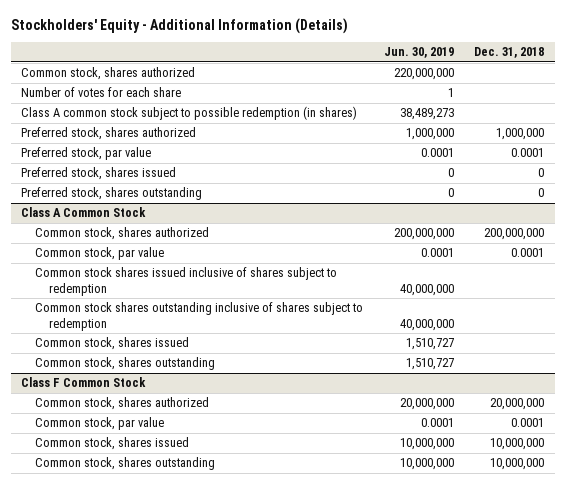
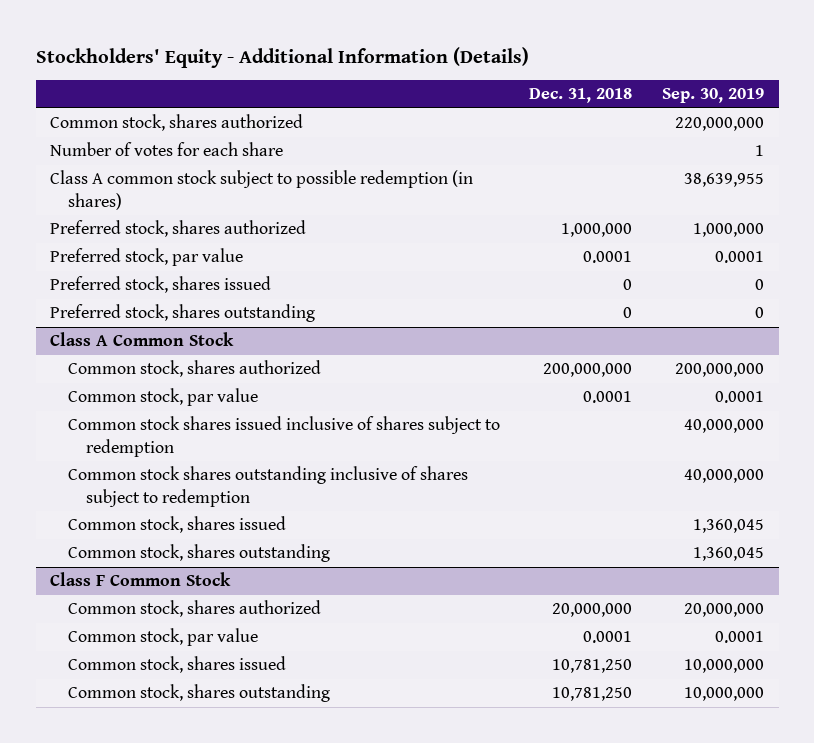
[383,47,454,59] Jun. 30, 2019 -> none
none -> [661,88,764,104] Sep. 30, 2019
[490,438,545,451] 10,000,000 -> [552,659,633,674] 10,781,250
[490,458,545,471] 10,000,000 -> [552,687,633,702] 10,781,250

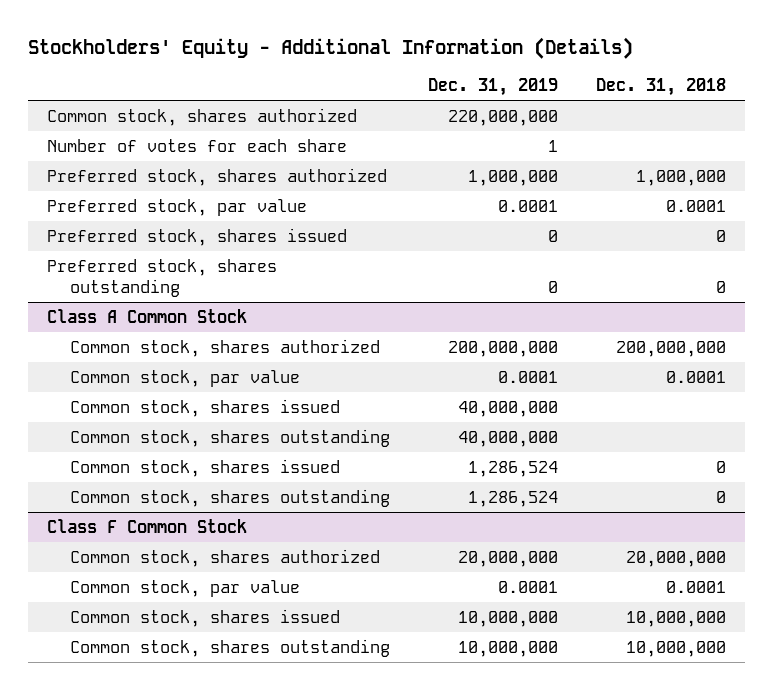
[661,88,764,104] Sep. 30, 2019 -> none
none -> [428,77,559,96] Dec. 31, 2019
[50,170,474,210] Class A common stock subject to possible redemption (in shares) -> none
[68,416,501,457] Common stock shares issued inclusive of shares subject to redemption -> none
[68,466,469,507] Common stock shares outstanding inclusive of shares subject to redemption -> none
none -> [70,458,341,477] Common stock, shares issued
none -> [70,488,391,507] Common stock, shares outstanding
[552,659,633,674] 10,781,250 -> [625,610,726,627] 10,000,000
[552,687,633,702] 10,781,250 -> [625,640,726,657] 10,000,000

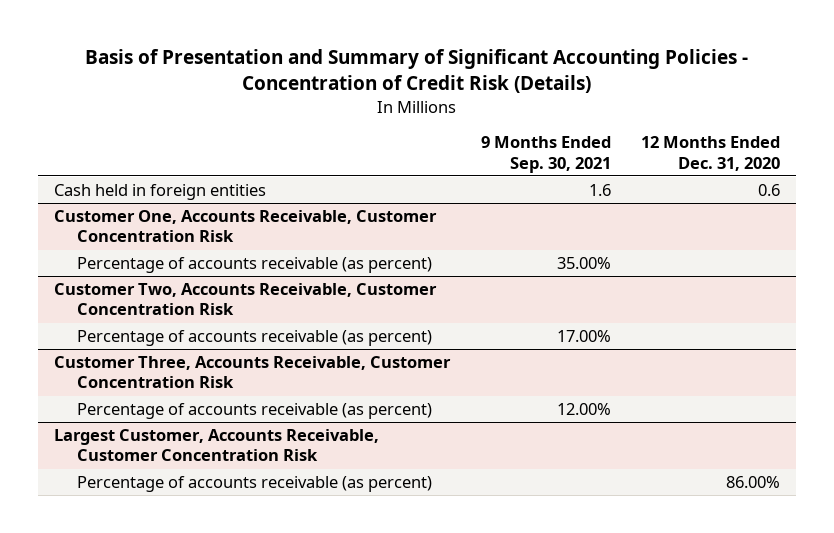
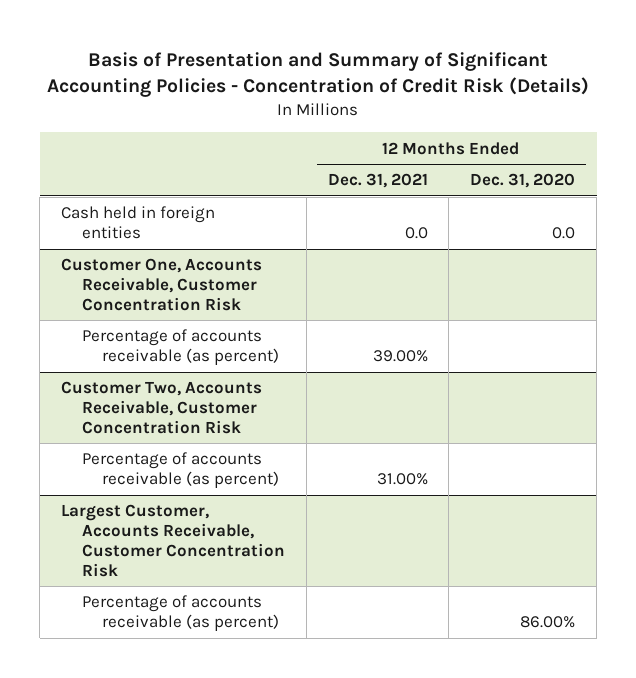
[480,136,611,173] 9 Months Ended Sep. 30, 2021 -> none
none -> [327,173,428,189] Dec. 31, 2021
[758,184,781,197] 0.6 -> [552,227,576,240] 0.0
[53,356,451,389] Customer Three, Accounts Receivable, Customer Concentration Risk -> none
[77,403,433,420] Percentage of accounts receivable (as percent) -> none

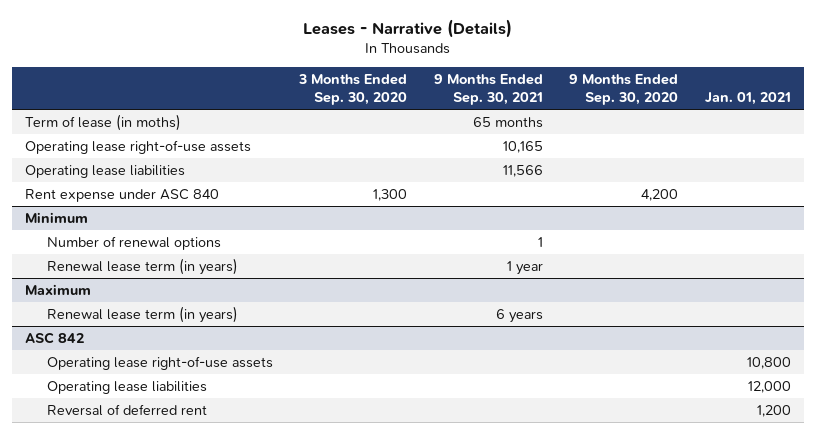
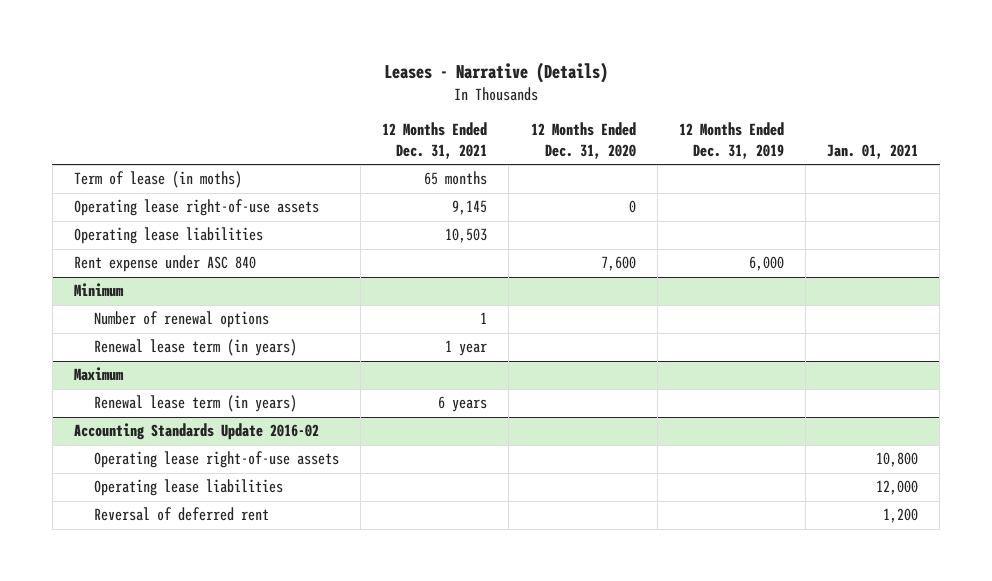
[298,74,408,105] 3 Months Ended Sep. 30, 2020 -> none
[433,74,543,105] 9 Months Ended Sep. 30, 2021 -> none
[569,74,679,105] 9 Months Ended Sep. 30, 2020 -> none
none -> [382,122,488,159] 12 Months Ended Dec. 31, 2021
none -> [530,122,636,159] 12 Months Ended Dec. 31, 2020
none -> [678,122,784,159] 12 Months Ended Dec. 31, 2019
[24,331,84,344] ASC 842 -> [74,423,320,441] Accounting Standards Update 2016-02

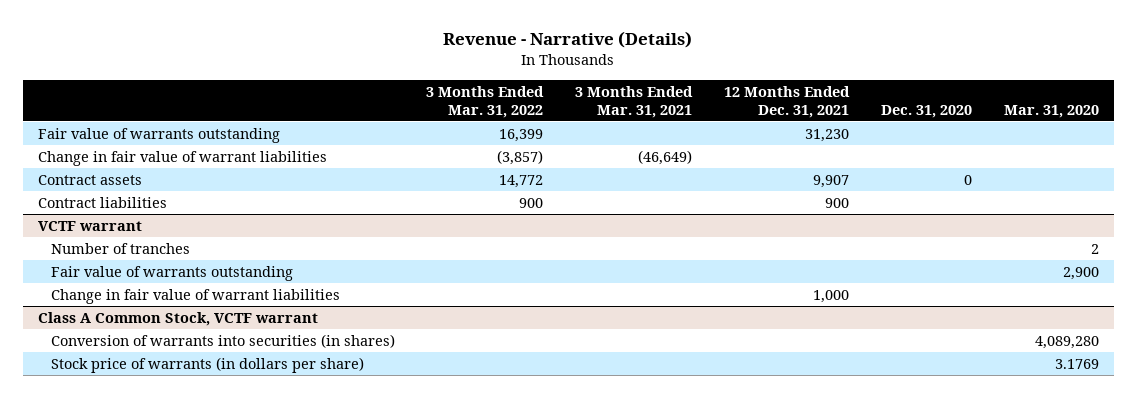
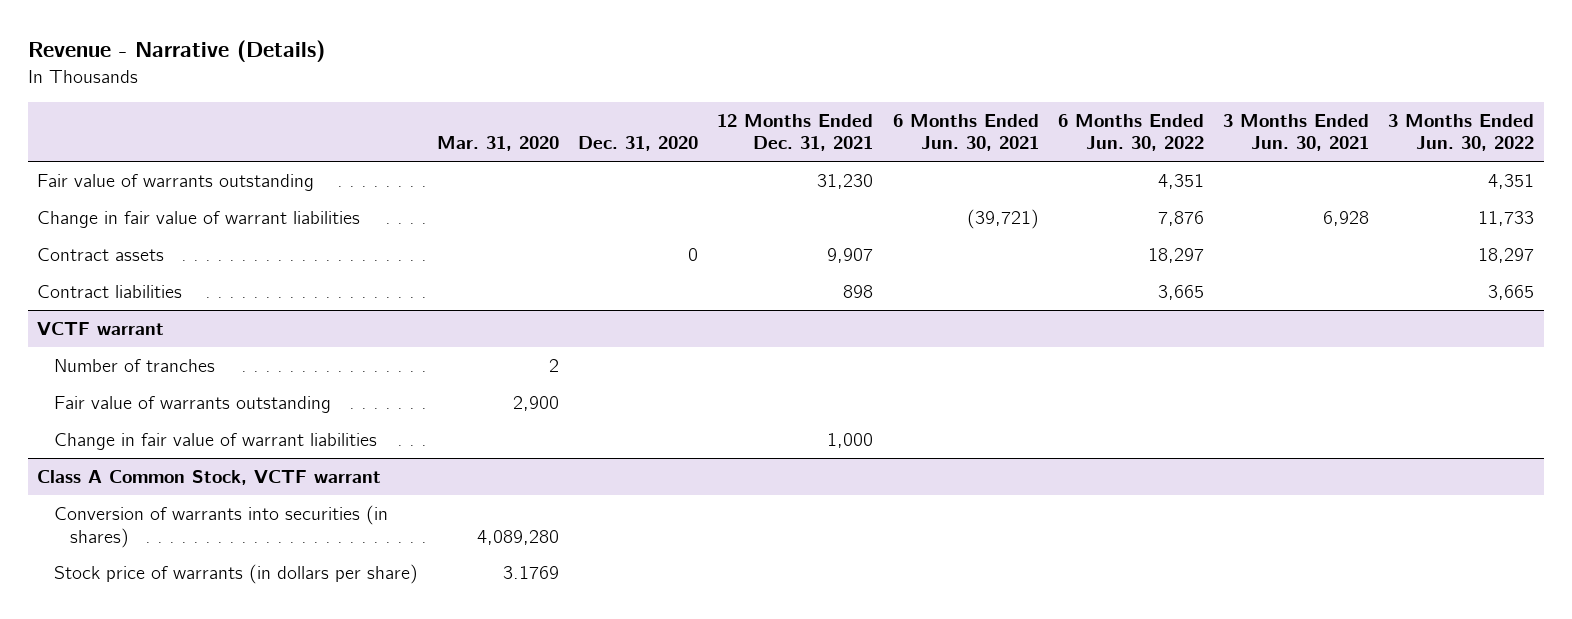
[426,85,545,118] 3 Months Ended Mar. 31, 2022 -> none
[575,85,694,118] 3 Months Ended Mar. 31, 2021 -> none
none -> [892,113,1039,152] 6 Months Ended Jun. 30, 2021
none -> [1057,113,1204,152] 6 Months Ended Jun. 30, 2022
none -> [1223,113,1370,152] 3 Months Ended Jun. 30, 2021
none -> [1388,113,1535,152] 3 Months Ended Jun. 30, 2022
[824,197,849,208] 900 -> [843,284,874,298] 898

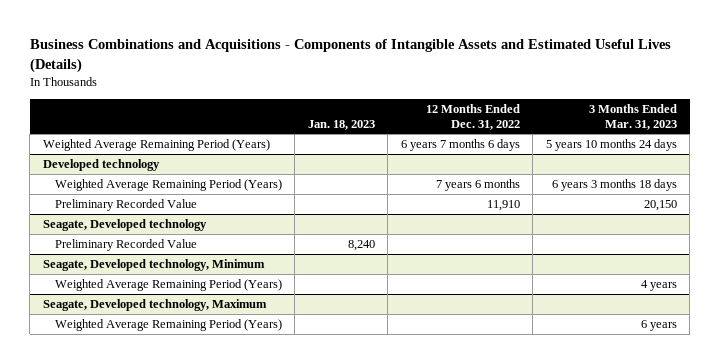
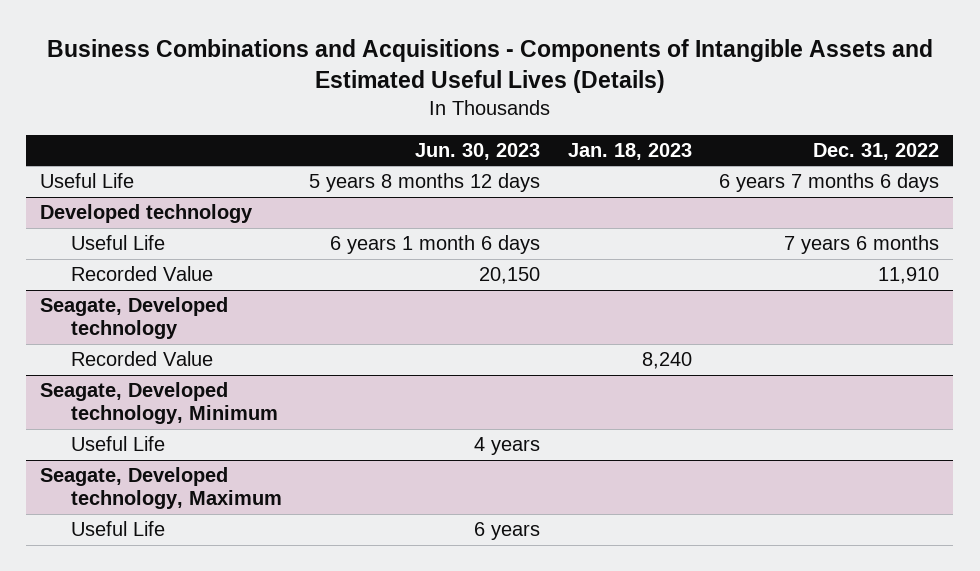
[425,103,520,130] 12 Months Ended Dec. 31, 2022 -> none
[588,103,677,130] 3 Months Ended Mar. 31, 2023 -> none
none -> [415,142,541,160] Jun. 30, 2023
none -> [813,142,940,160] Dec. 31, 2022
[42,139,270,152] Weighted Average Remaining Period (Years) -> [40,173,135,189] Useful Life
[54,179,282,192] Weighted Average Remaining Period (Years) -> [70,235,165,251] Useful Life
[54,199,197,212] Preliminary Recorded Value -> [70,266,213,282] Recorded Value
[54,239,197,252] Preliminary Recorded Value -> [70,351,213,367] Recorded Value
[54,279,282,292] Weighted Average Remaining Period (Years) -> [70,436,165,452] Useful Life
[54,319,282,332] Weighted Average Remaining Period (Years) -> [70,521,165,537] Useful Life

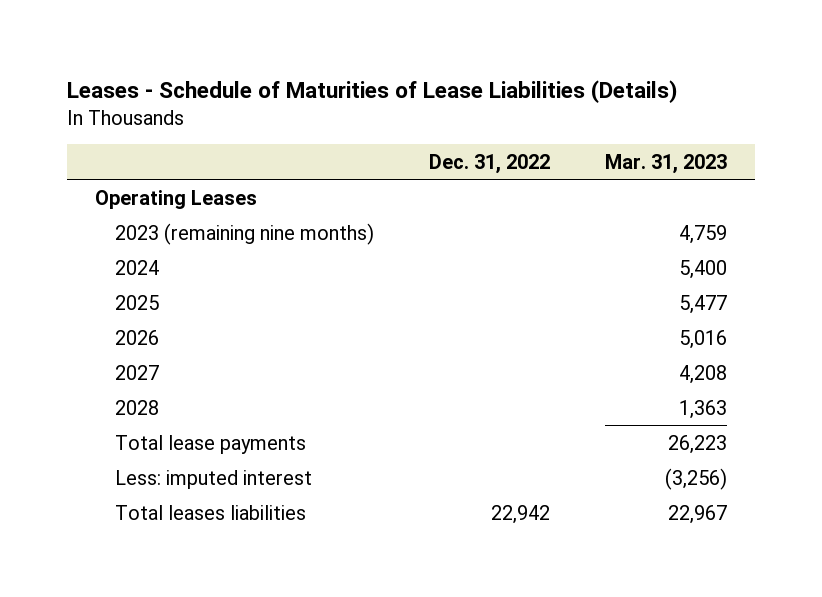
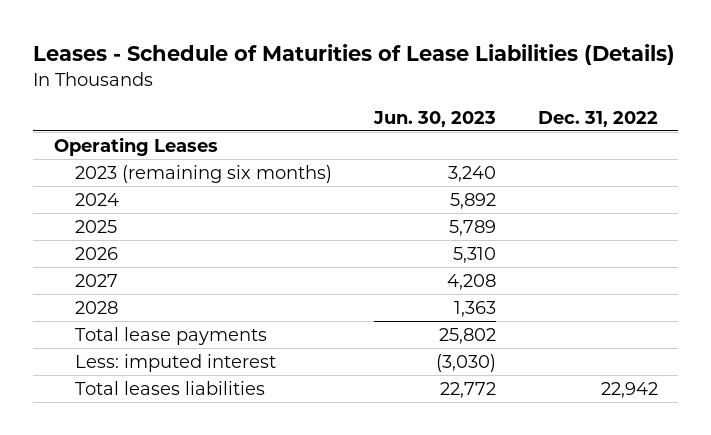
[605,153,728,174] Mar. 31, 2023 -> none
none -> [373,110,497,127] Jun. 30, 2023
[114,222,374,245] 2023 (remaining nine months) -> [75,164,333,183] 2023 (remaining six months)

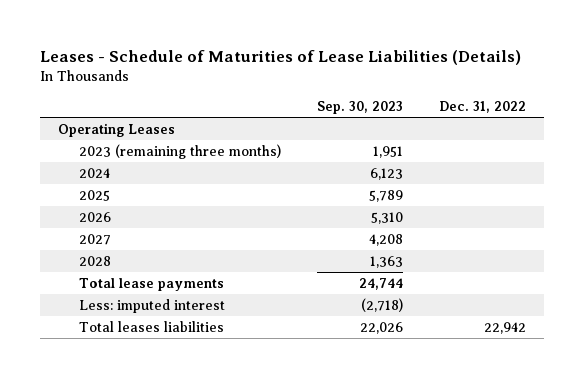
[373,110,497,127] Jun. 30, 2023 -> none
none -> [316,101,403,115] Sep. 30, 2023
[75,164,333,183] 2023 (remaining six months) -> [79,143,282,159] 2023 (remaining three months)

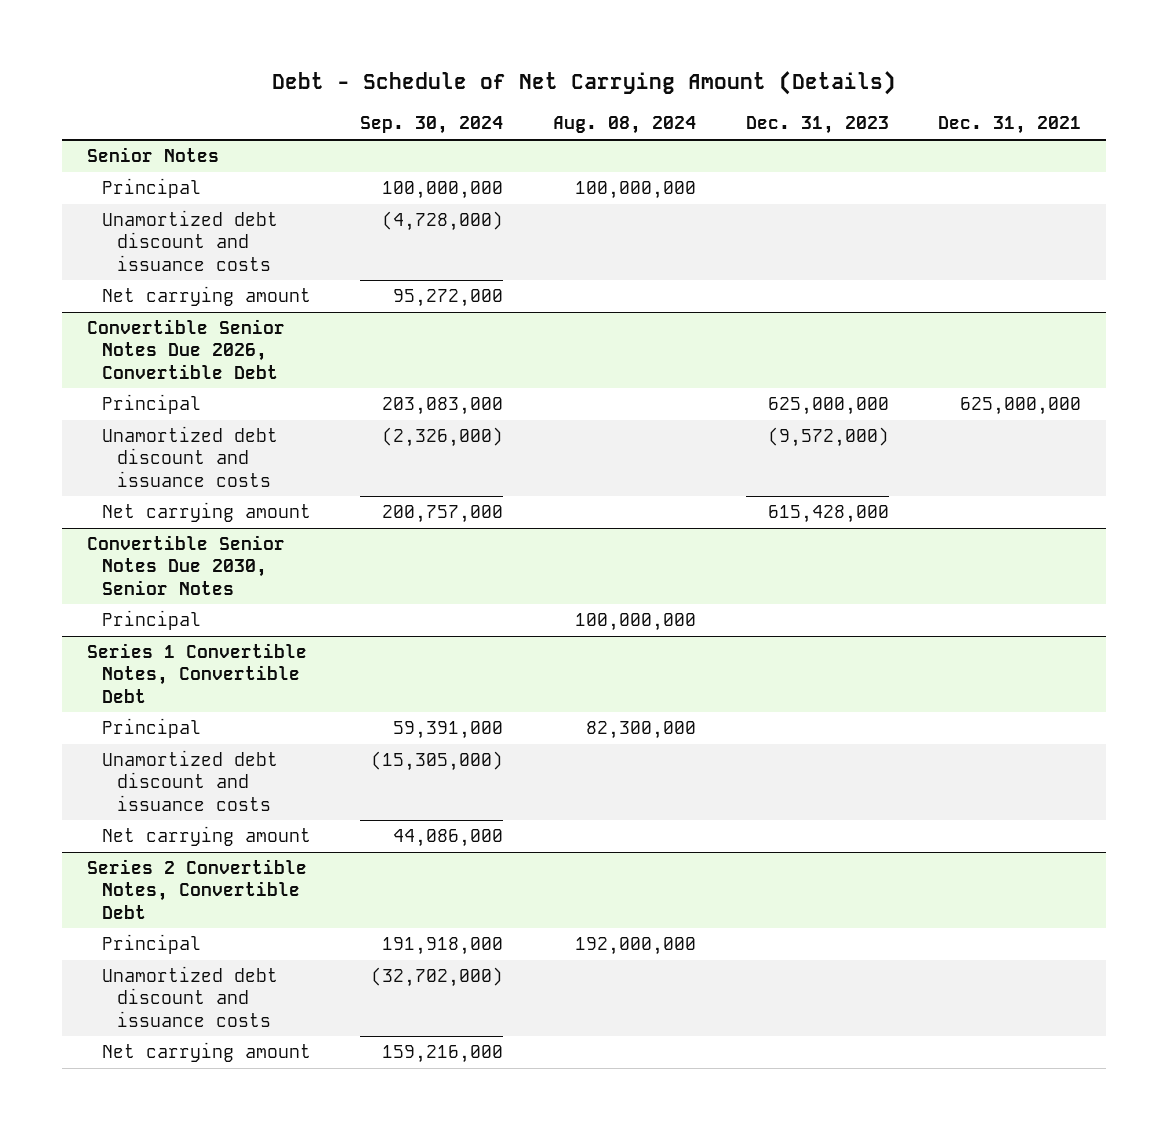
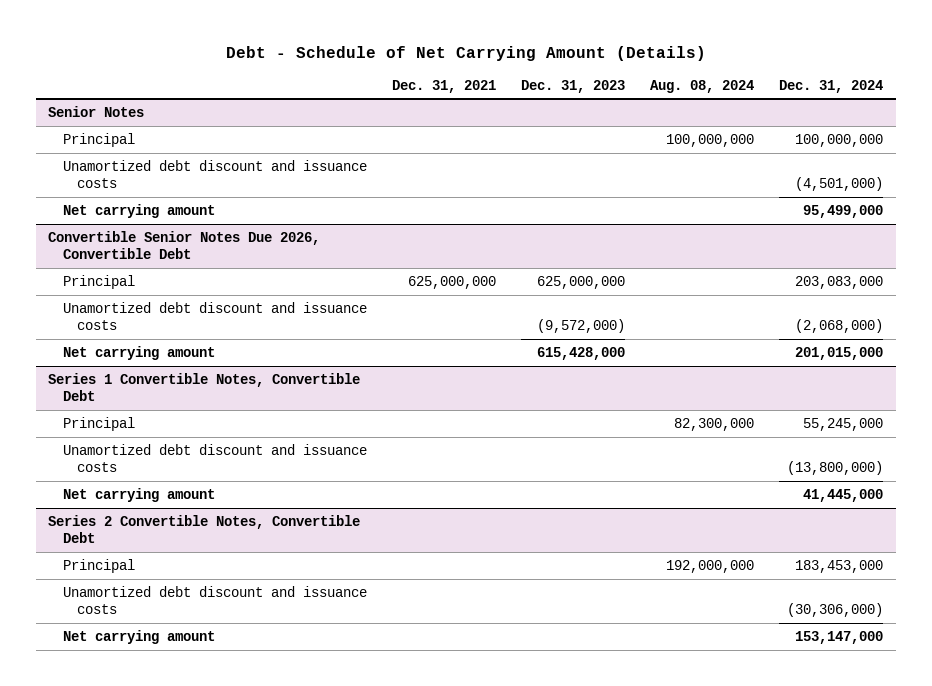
[360,116,504,135] Sep. 30, 2024 -> none
none -> [779,79,884,93] Dec. 31, 2024
[86,535,285,595] Convertible Senior Notes Due 2030, Senior Notes -> none
[101,610,201,631] Principal -> none

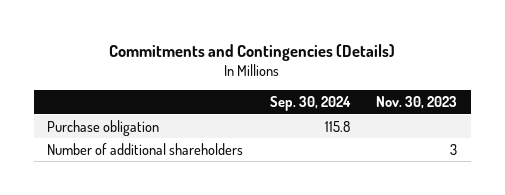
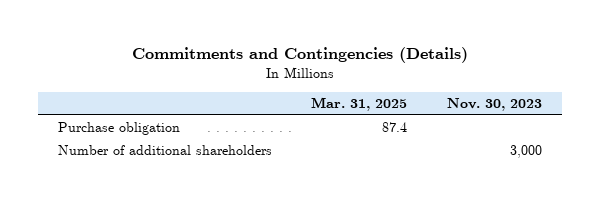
[269,96,351,112] Sep. 30, 2024 -> none
none -> [311,96,408,111] Mar. 31, 2025
[450,143,458,155] 3 -> [510,145,543,159] 3,000

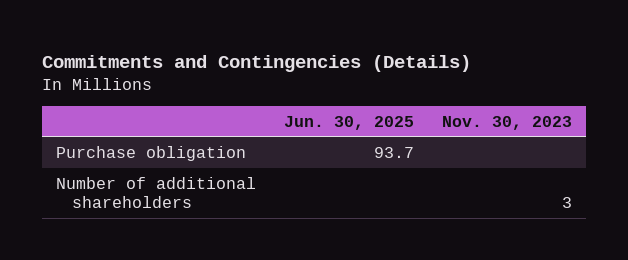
[311,96,408,111] Mar. 31, 2025 -> none
none -> [284,115,415,130] Jun. 30, 2025
[510,145,543,159] 3,000 -> [562,196,573,208] 3

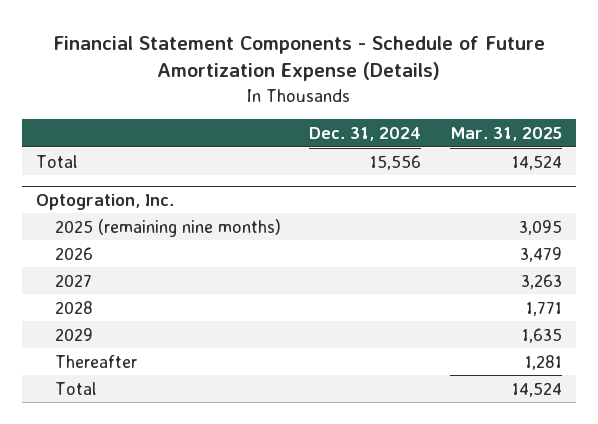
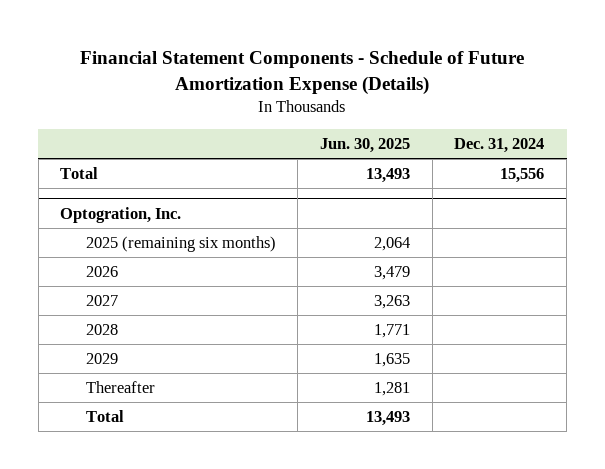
[449,127,562,142] Mar. 31, 2025 -> none
none -> [320,137,411,153] Jun. 30, 2025
[55,218,282,237] 2025 (remaining nine months) -> [85,236,276,253] 2025 (remaining six months)

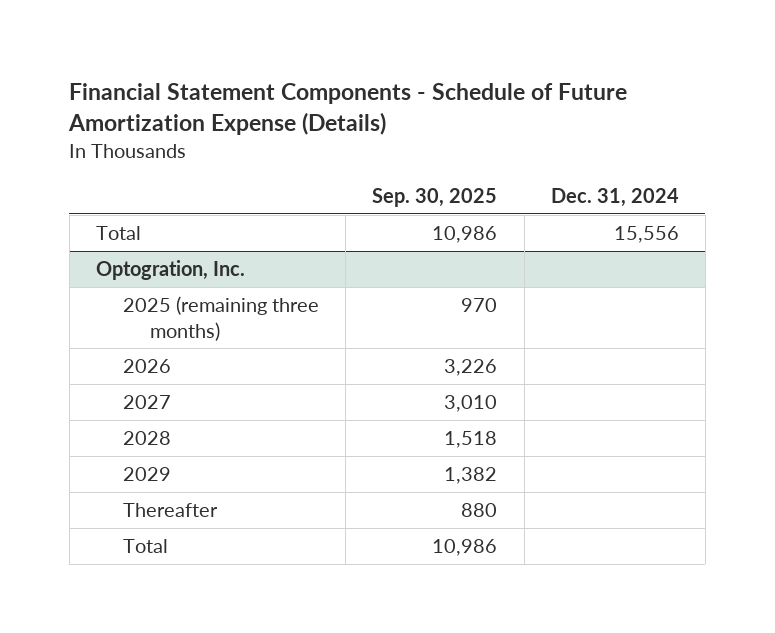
[320,137,411,153] Jun. 30, 2025 -> none
none -> [372,188,498,208] Sep. 30, 2025
[85,236,276,253] 2025 (remaining six months) -> [123,295,320,341] 2025 (remaining three months)

